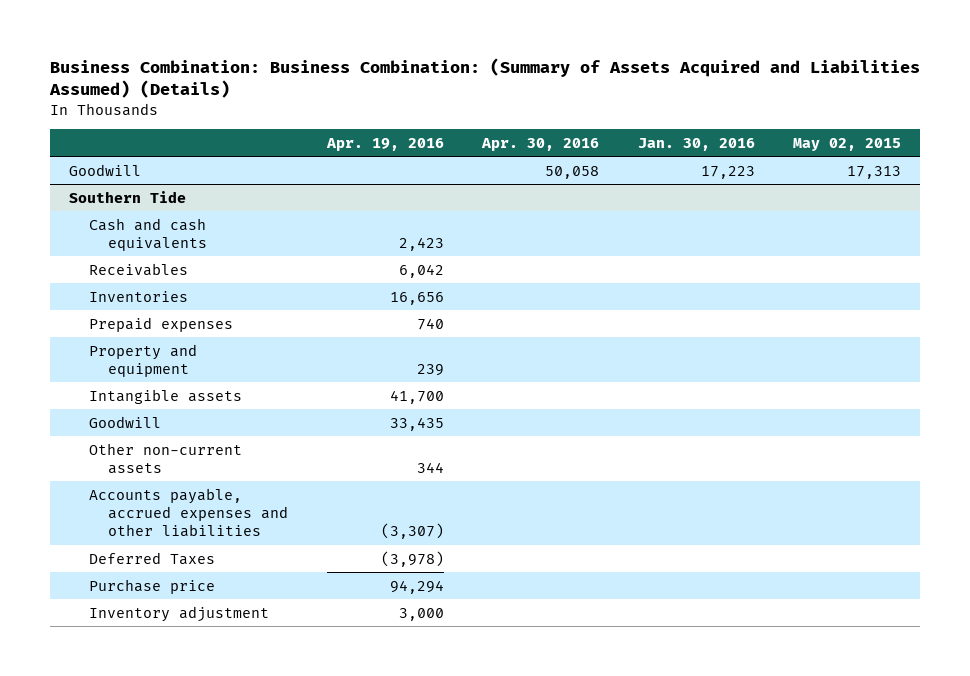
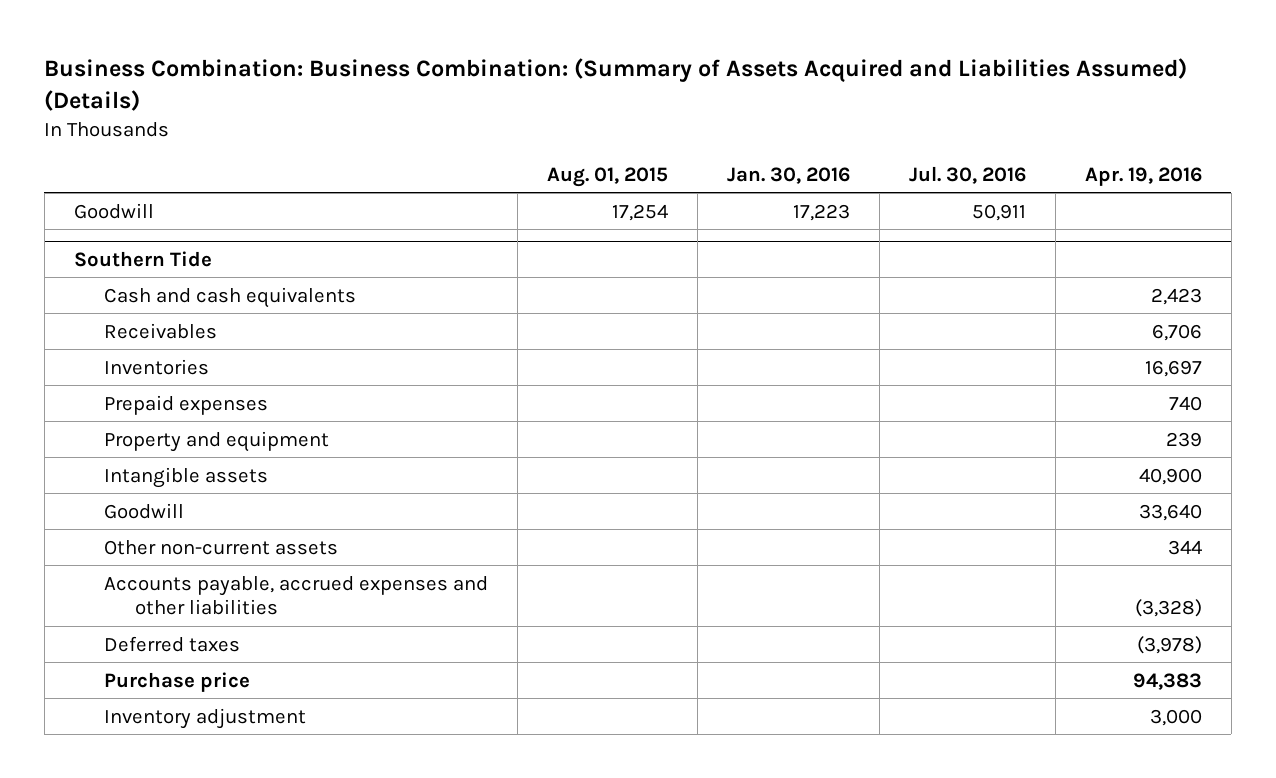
[481,137,600,151] Apr. 30, 2016 -> none
[793,137,902,151] May 02, 2015 -> none
none -> [547,166,669,187] Aug. 01, 2015
none -> [909,165,1027,184] Jul. 30, 2016
[398,263,444,278] 6,042 -> [1151,323,1202,341] 6,706
[389,291,444,305] 16,656 -> [1144,359,1202,377] 16,697
[389,389,444,404] 41,700 -> [1138,467,1202,485] 40,900
[389,416,444,431] 33,435 -> [1138,503,1202,521] 33,640
[380,523,444,540] (3,307) -> [1134,598,1202,617] (3,328)
[88,551,215,565] Deferred Taxes -> [104,635,241,652] Deferred taxes
[389,579,444,594] 94,294 -> [1132,672,1202,690] 94,383

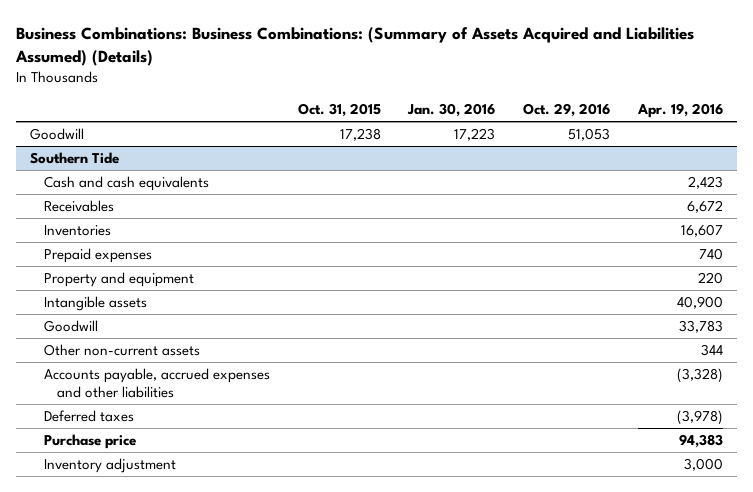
[44,58,1188,111] Business Combination: Business Combination: (Summary of Assets Acquired and Liabilities Assumed) (Details) -> [15,27,695,67] Business Combinations: Business Combinations: (Summary of Assets Acquired and Liabilities Assumed) (Details)
[547,166,669,187] Aug. 01, 2015 -> none
[909,165,1027,184] Jul. 30, 2016 -> none
none -> [297,102,381,117] Oct. 31, 2015
none -> [523,102,611,117] Oct. 29, 2016
[1151,323,1202,341] 6,706 -> [687,199,724,213] 6,672
[1144,359,1202,377] 16,697 -> [681,223,724,237] 16,607
[1165,431,1202,447] 239 -> [698,271,724,284] 220
[1138,503,1202,521] 33,640 -> [679,319,724,333] 33,783

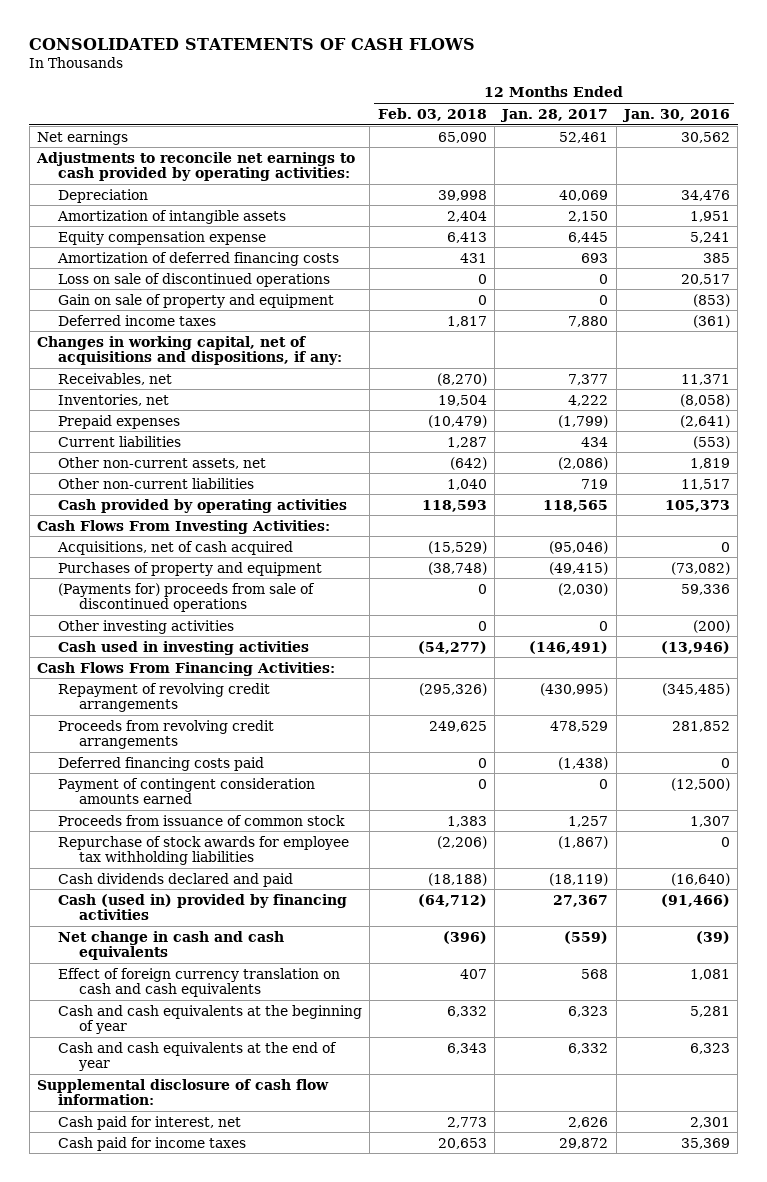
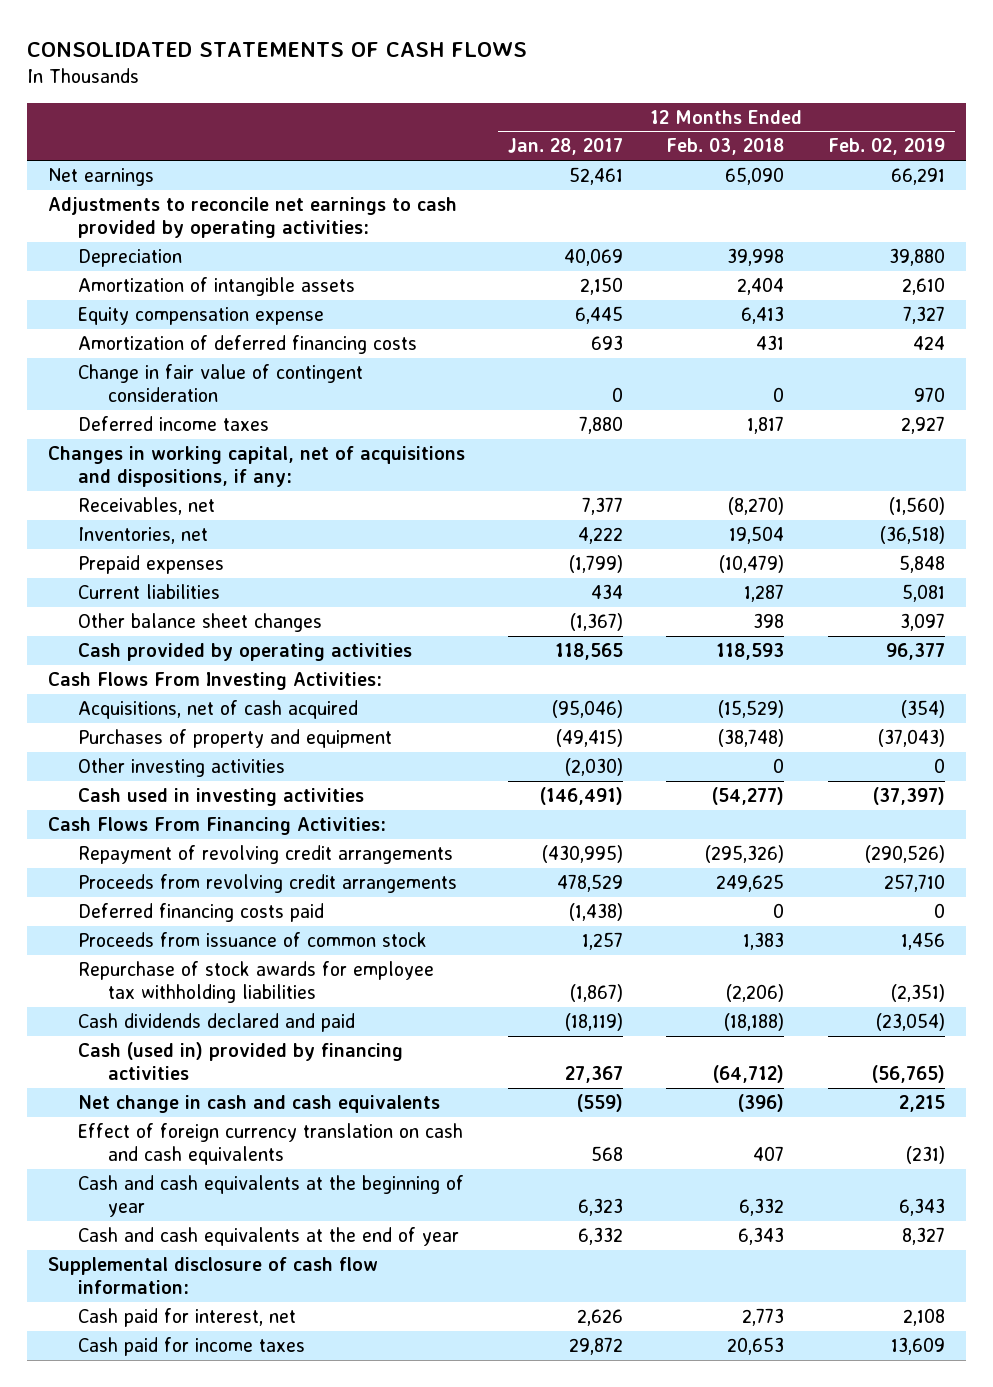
[621,108,730,122] Jan. 30, 2016 -> none
none -> [827,138,945,156] Feb. 02, 2019
[58,272,331,287] Loss on sale of discontinued operations -> none
[58,293,335,308] Gain on sale of property and equipment -> none
none -> [78,363,364,403] Change in fair value of contingent consideration
[58,456,267,469] Other non-current assets, net -> none
[58,477,255,489] Other non-current liabilities -> none
none -> [78,612,323,632] Other balance sheet changes
[58,582,316,613] (Payments for) proceeds from sale of discontinued operations -> none
[599,620,609,631] 0 -> [565,757,624,776] (2,030)
[58,777,316,805] Payment of contingent consideration amounts earned -> none

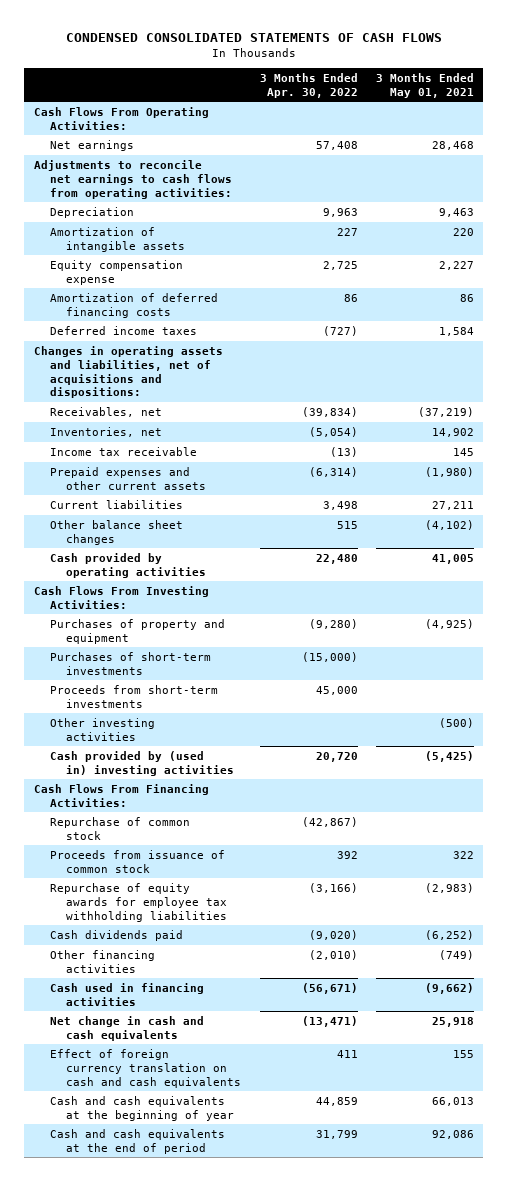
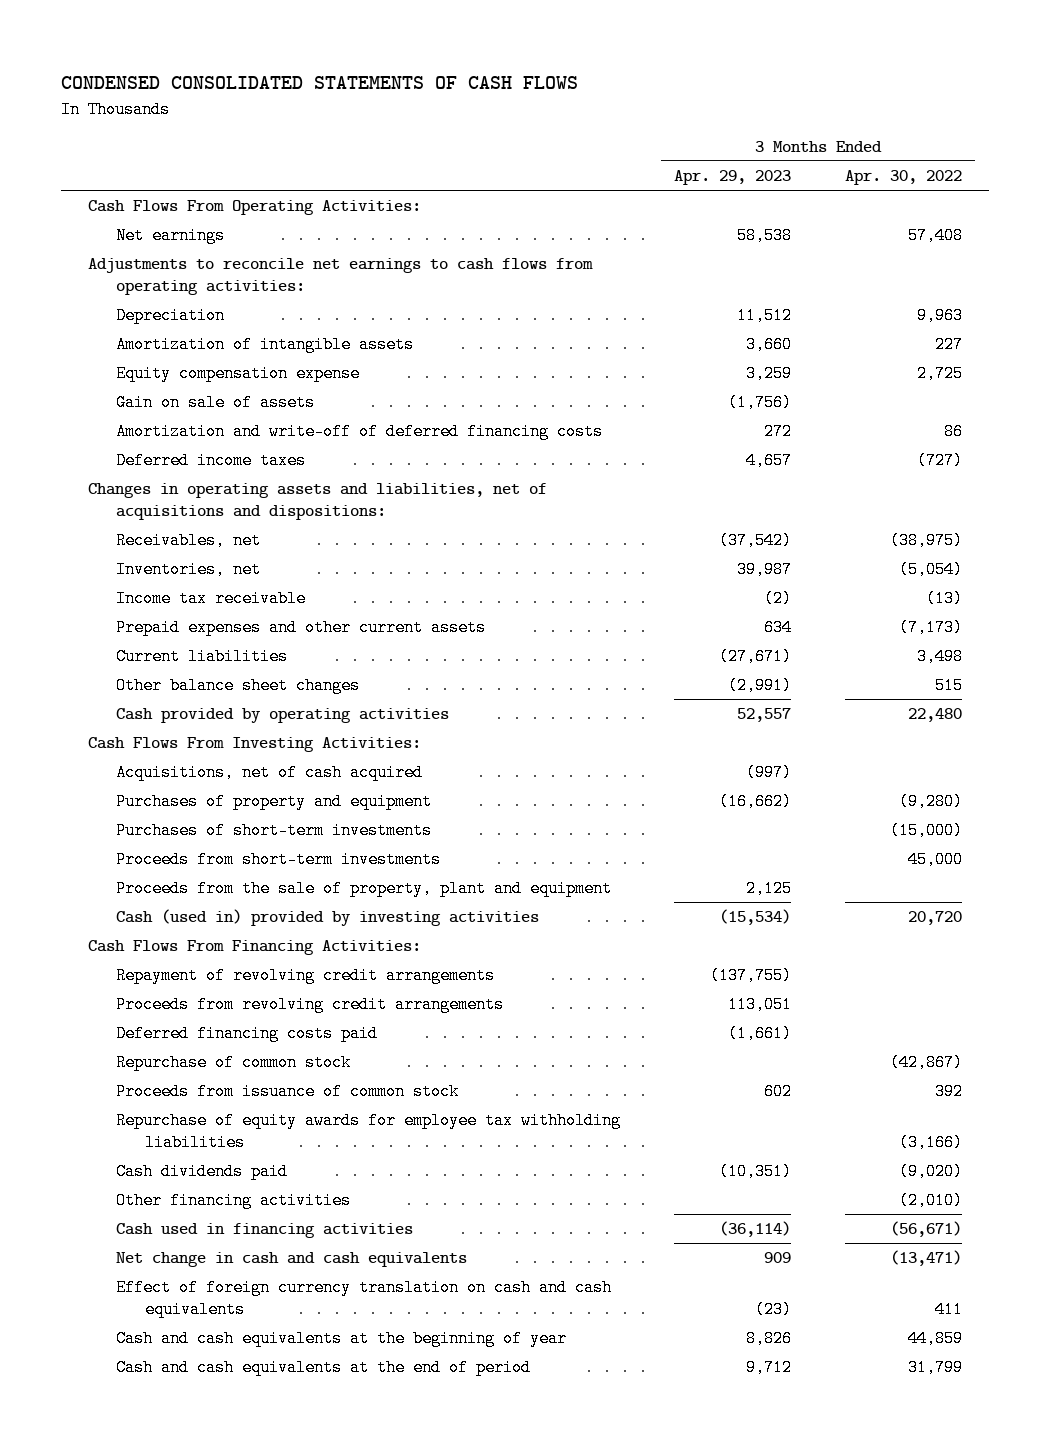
[376,72,475,98] 3 Months Ended May 01, 2021 -> none
none -> [674,170,792,186] Apr. 29, 2023
none -> [116,394,316,412] Gain on sale of assets
[49,292,218,318] Amortization of deferred financing costs -> [116,423,604,441] Amortization and write-off of deferred financing costs
[301,406,358,417] (39,834) -> [889,532,963,550] (38,975)
[308,466,358,477] (6,314) -> [898,619,963,637] (7,173)
none -> [116,764,424,782] Acquisitions, net of cash acquired
[49,717,155,741] Other investing activities -> none
none -> [116,880,613,898] Proceeds from the sale of property, plant and equipment
[49,750,235,776] Cash provided by (used in) investing activities -> [116,909,540,927] Cash (used in) provided by investing activities
none -> [116,967,496,985] Repayment of revolving credit arrangements
none -> [116,996,505,1014] Proceeds from revolving credit arrangements
none -> [116,1025,379,1043] Deferred financing costs paid

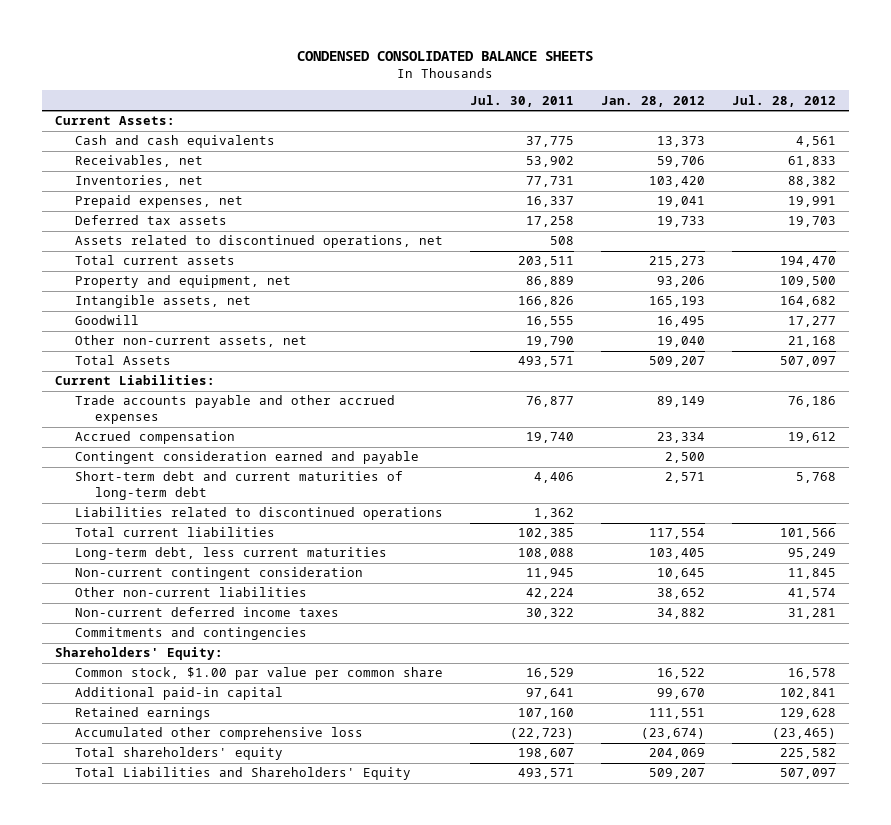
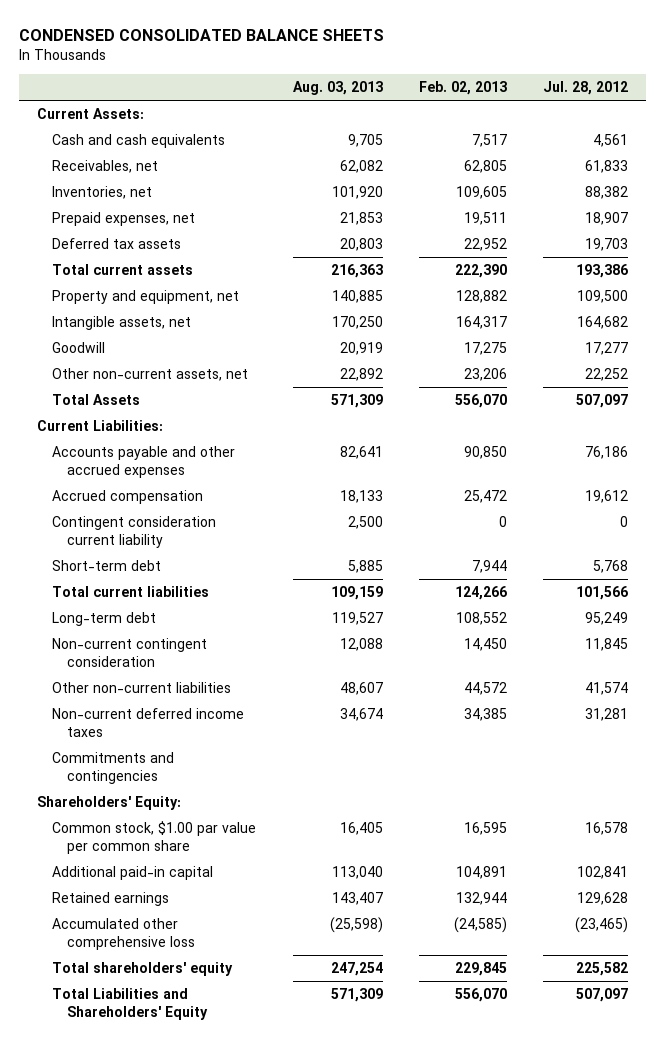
[469,94,574,107] Jul. 30, 2011 -> none
[600,95,705,107] Jan. 28, 2012 -> none
none -> [292,81,383,96] Aug. 03, 2013
none -> [418,81,507,96] Feb. 02, 2013
[787,196,836,208] 19,991 -> [584,212,628,226] 18,907
[74,235,443,249] Assets related to discontinued operations, net -> none
[779,256,836,268] 194,470 -> [575,264,628,279] 193,386
[787,336,836,348] 21,168 -> [584,368,628,382] 22,252
[74,395,395,425] Trade accounts payable and other accrued expenses -> [52,446,236,479] Accounts payable and other accrued expenses
[74,451,419,465] Contingent consideration earned and payable -> none
[74,507,443,521] Liabilities related to discontinued operations -> none
none -> [52,516,217,549] Contingent consideration current liability
[74,471,403,501] Short-term debt and current maturities of long-term debt -> [52,560,162,572] Short-term debt
[74,547,387,561] Long-term debt, less current maturities -> [52,612,157,627] Long-term debt

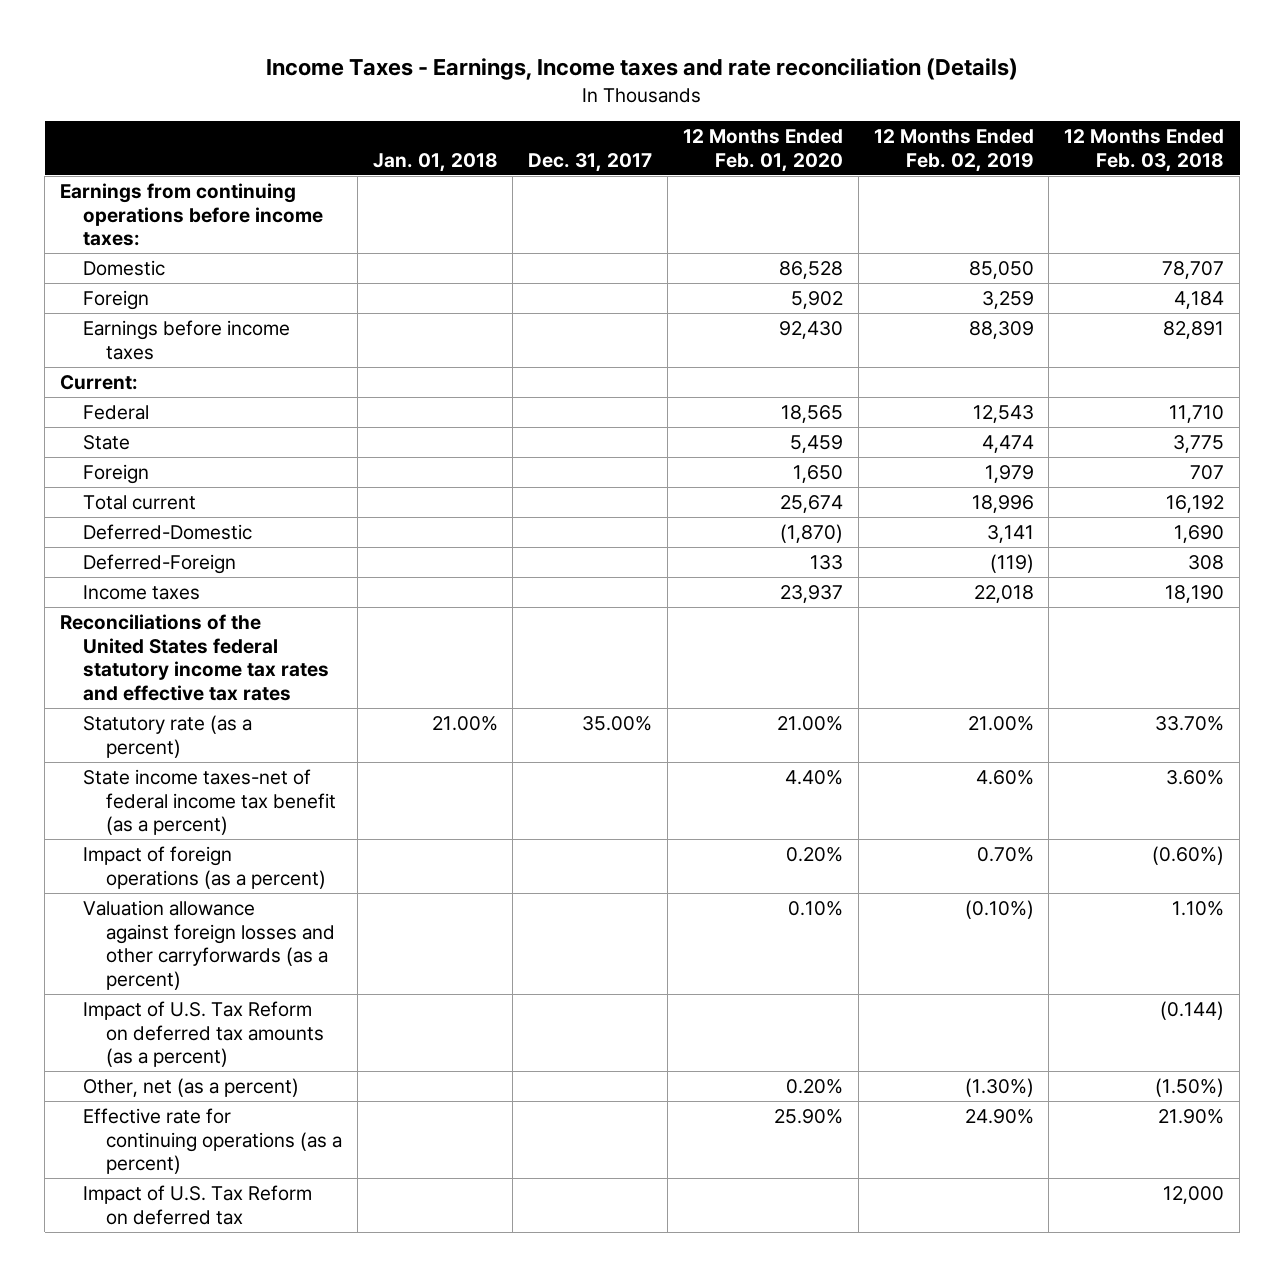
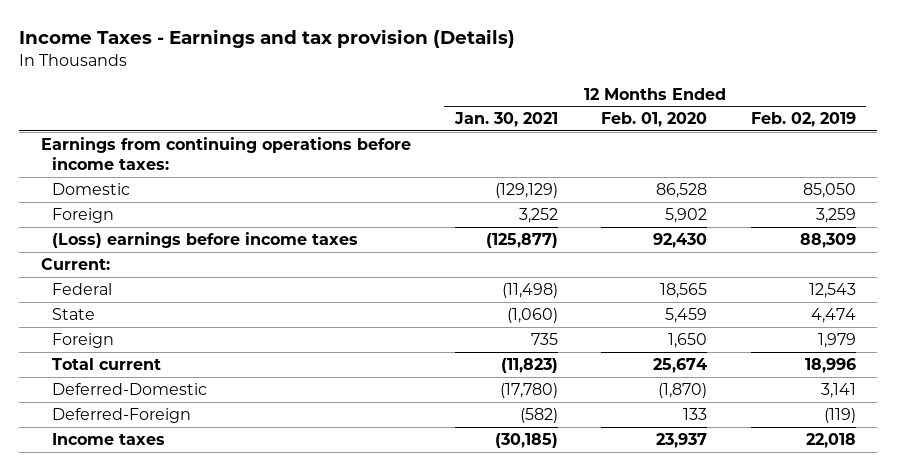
[266,58,1019,81] Income Taxes - Earnings, Income taxes and rate reconciliation (Details) -> [19,29,516,49] Income Taxes - Earnings and tax provision (Details)
[372,152,498,172] Jan. 01, 2018 -> none
[528,152,653,172] Dec. 31, 2017 -> none
[1064,129,1225,172] 12 Months Ended Feb. 03, 2018 -> none
none -> [453,112,558,128] Jan. 30, 2021
[83,319,291,360] Earnings before income taxes -> [52,231,359,248] (Loss) earnings before income taxes
[60,613,330,702] Reconciliations of the United States federal statutory income tax rates and effective tax rates -> none
[83,714,253,758] Statutory rate (as a percent) -> none
[83,768,337,836] State income taxes-net of federal income tax benefit (as a percent) -> none
[83,845,327,889] Impact of foreign operations (as a percent) -> none
[83,899,336,991] Valuation allowance against foreign losses and other carryforwards (as a percent) -> none
[83,1000,325,1068] Impact of U.S. Tax Reform on deferred tax amounts (as a percent) -> none
[83,1077,300,1097] Other, net (as a percent) -> none
[83,1107,343,1175] Effective rate for continuing operations (as a percent) -> none
[83,1184,313,1225] Impact of U.S. Tax Reform on deferred tax -> none

